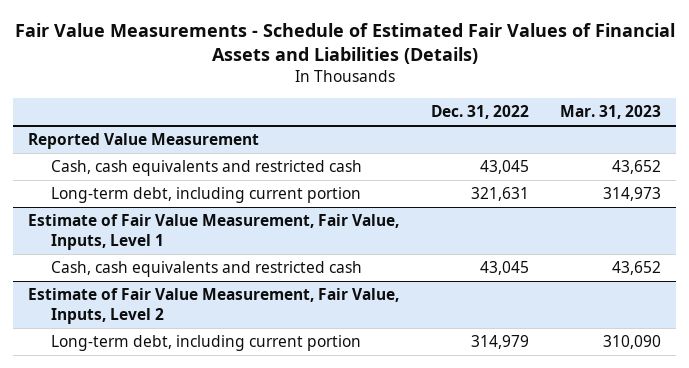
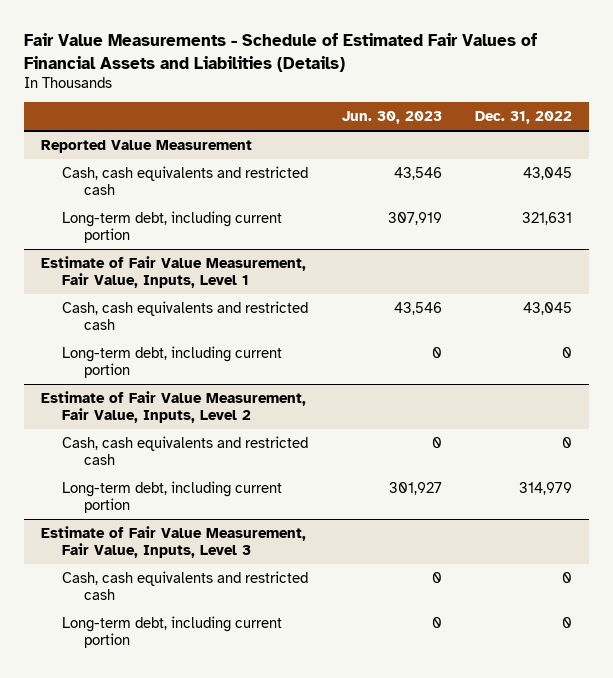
[559,105,661,120] Mar. 31, 2023 -> none
none -> [341,111,442,125] Jun. 30, 2023
none -> [62,345,283,378] Long-term debt, including current portion
none -> [62,435,309,465] Cash, cash equivalents and restricted cash
none -> [40,525,306,558] Estimate of Fair Value Measurement, Fair Value, Inputs, Level 3
none -> [62,570,309,600] Cash, cash equivalents and restricted cash
none -> [62,615,283,648] Long-term debt, including current portion

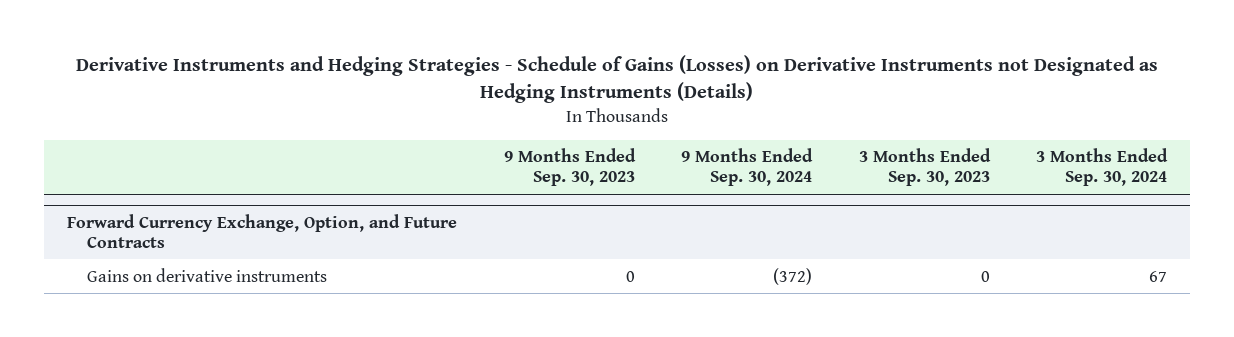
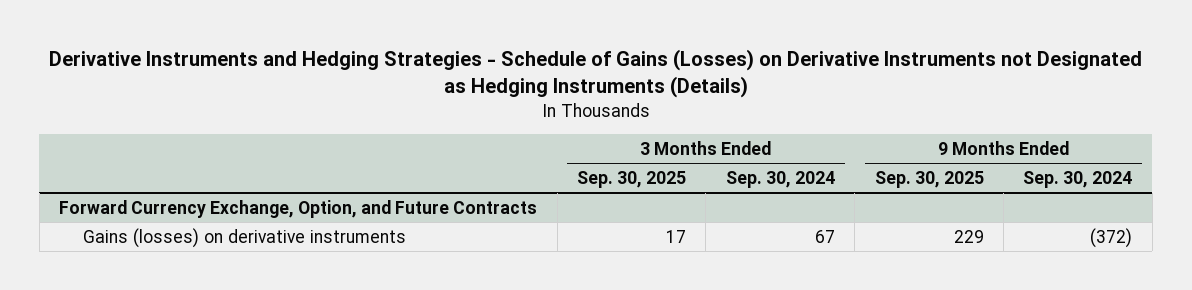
[503,148,636,187] 9 Months Ended Sep. 30, 2023 -> none
[858,148,991,187] 3 Months Ended Sep. 30, 2023 -> none
none -> [577,171,687,189] Sep. 30, 2025
none -> [874,171,984,189] Sep. 30, 2025
[87,267,328,282] Gains on derivative instruments -> [82,227,406,248] Gains (losses) on derivative instruments

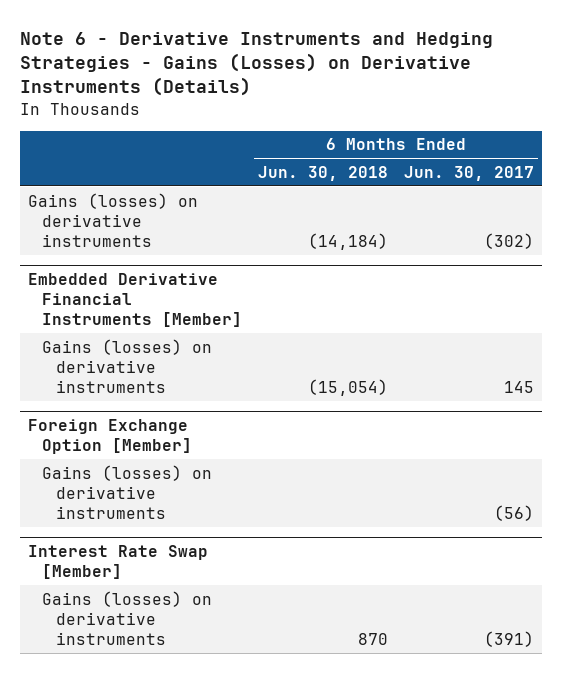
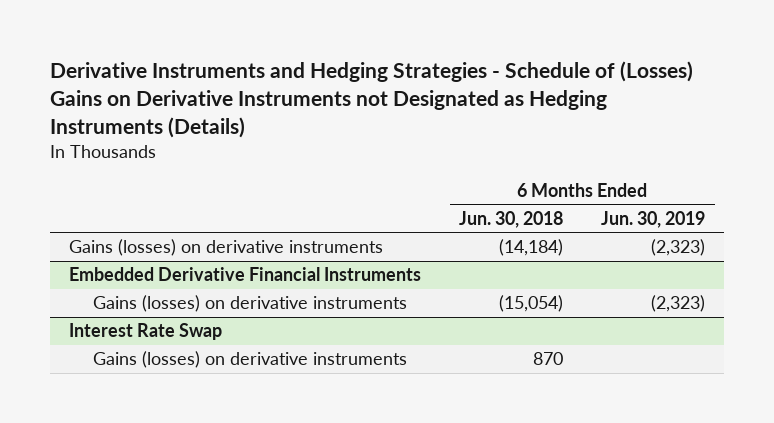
[20,31,494,97] Note 6 - Derivative Instruments and Hedging Strategies - Gains (Losses) on Derivative Instruments (Details) -> [49,60,693,139] Derivative Instruments and Hedging Strategies - Schedule of (Losses) Gains on Derivative Instruments not Designated as Hedging Instruments (Details)
[403,165,534,181] Jun. 30, 2017 -> none
none -> [601,210,706,228] Jun. 30, 2019
[28,272,242,328] Embedded Derivative Financial Instruments [Member] -> [68,267,421,282] Embedded Derivative Financial Instruments
[28,418,192,455] Foreign Exchange Option [Member] -> none
[41,464,212,520] Gains (losses) on derivative instruments -> none
[28,544,209,580] Interest Rate Swap [Member] -> [68,323,222,341] Interest Rate Swap

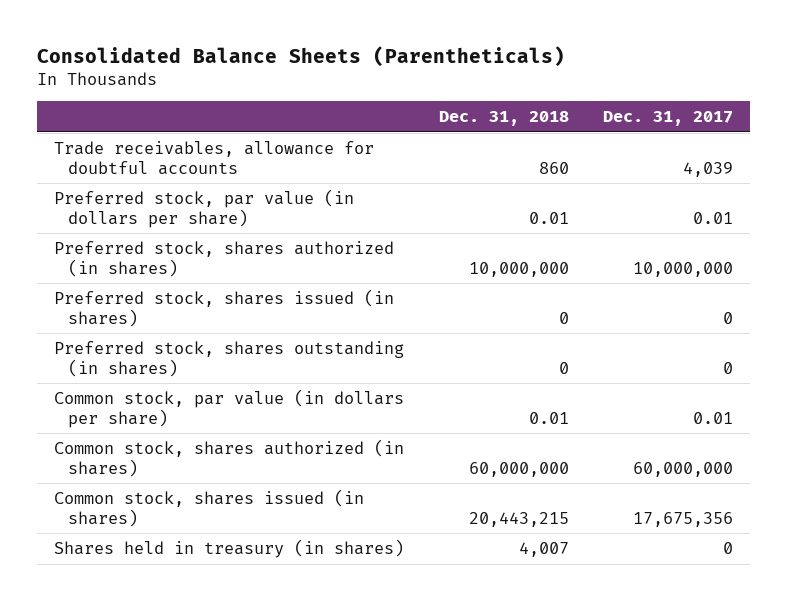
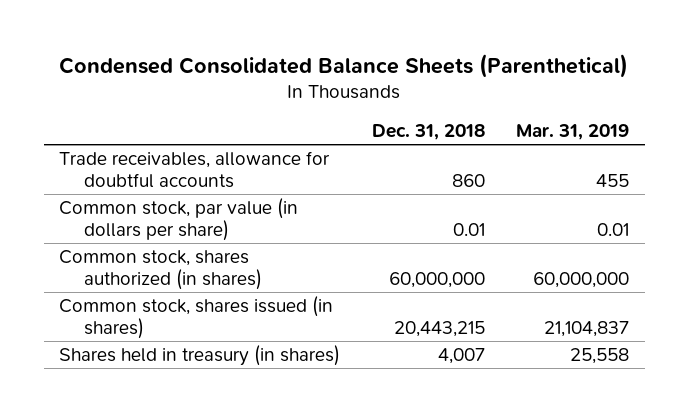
[37,45,566,67] Consolidated Balance Sheets (Parentheticals) -> [59,54,629,79] Condensed Consolidated Balance Sheets (Parenthetical)
[602,111,733,127] Dec. 31, 2017 -> none
none -> [516,124,630,141] Mar. 31, 2019
[54,189,355,228] Preferred stock, par value (in dollars per share) -> none
[54,241,395,277] Preferred stock, shares authorized (in shares) -> none
[54,289,395,327] Preferred stock, shares issued (in shares) -> none
[54,341,405,377] Preferred stock, shares outstanding (in shares) -> none

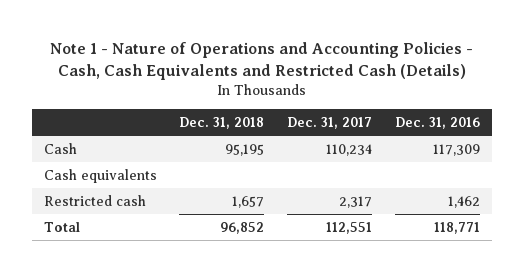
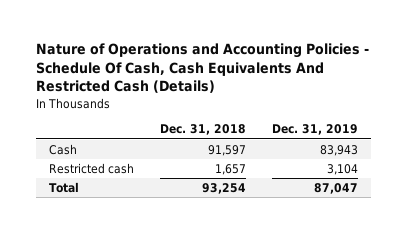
[49,41,473,80] Note 1 - Nature of Operations and Accounting Policies - Cash, Cash Equivalents and Restricted Cash (Details) -> [35,43,369,94] Nature of Operations and Accounting Policies - Schedule Of Cash, Cash Equivalents And Restricted Cash (Details)
[287,116,373,129] Dec. 31, 2017 -> none
[395,116,481,129] Dec. 31, 2016 -> none
none -> [272,124,359,136] Dec. 31, 2019
[43,169,157,184] Cash equivalents -> none
[225,144,265,157] 95,195 -> [208,144,247,156] 91,597
[220,222,265,235] 96,852 -> [202,182,247,194] 93,254

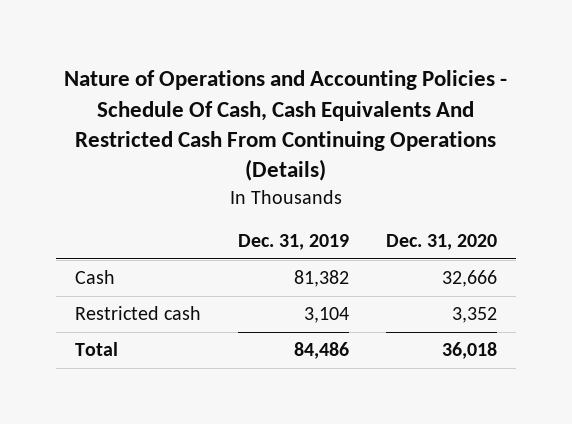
[35,43,369,94] Nature of Operations and Accounting Policies - Schedule Of Cash, Cash Equivalents And Restricted Cash (Details) -> [63,70,507,182] Nature of Operations and Accounting Policies - Schedule Of Cash, Cash Equivalents And Restricted Cash From Continuing Operations (Details)
[160,124,247,136] Dec. 31, 2018 -> none
none -> [386,234,498,251] Dec. 31, 2020
[320,144,359,156] 83,943 -> [293,270,349,288] 81,382
[314,182,359,194] 87,047 -> [293,342,349,360] 84,486

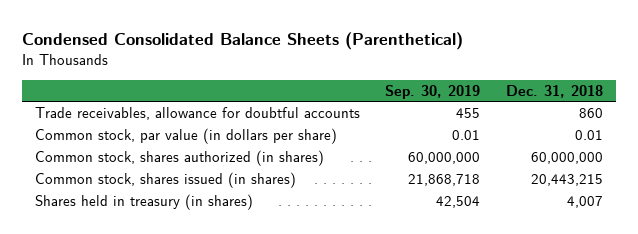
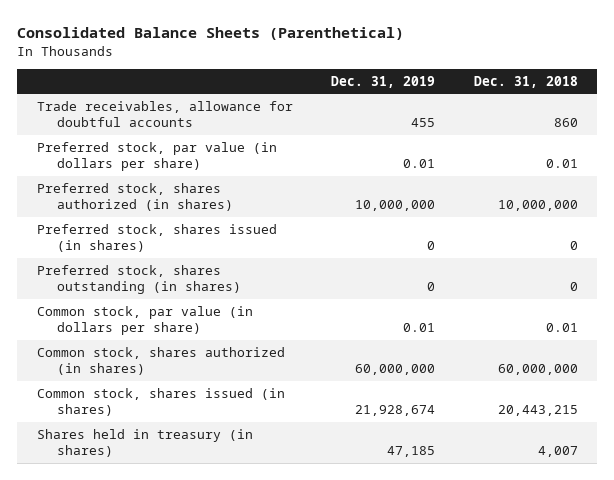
[21,31,463,50] Condensed Consolidated Balance Sheets (Parenthetical) -> [17,26,405,40] Consolidated Balance Sheets (Parenthetical)
[385,84,481,99] Sep. 30, 2019 -> none
none -> [331,75,436,88] Dec. 31, 2019
none -> [36,142,277,172] Preferred stock, par value (in dollars per share)
none -> [36,183,233,212] Preferred stock, shares authorized (in shares)
none -> [36,224,277,253] Preferred stock, shares issued (in shares)
none -> [36,265,241,295] Preferred stock, shares outstanding (in shares)

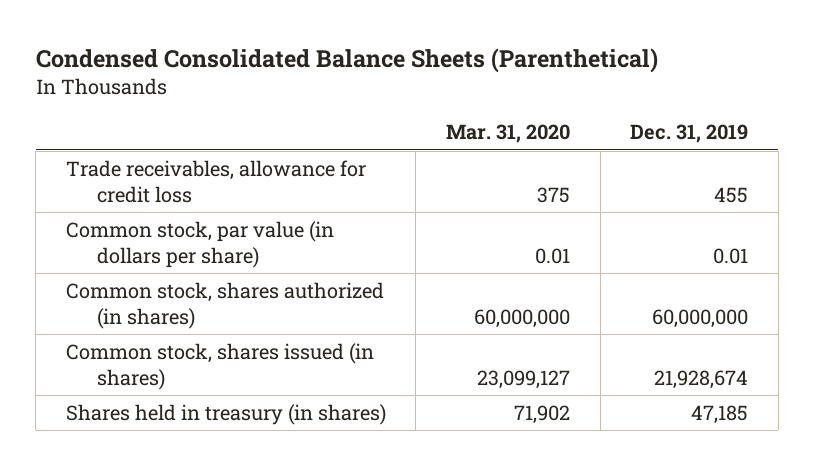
[17,26,405,40] Consolidated Balance Sheets (Parenthetical) -> [35,48,658,74] Condensed Consolidated Balance Sheets (Parenthetical)
[473,75,578,88] Dec. 31, 2018 -> none
none -> [445,124,570,144] Mar. 31, 2020
[36,142,277,172] Preferred stock, par value (in dollars per share) -> none
[36,183,233,212] Preferred stock, shares authorized (in shares) -> none
[36,224,277,253] Preferred stock, shares issued (in shares) -> none
[36,265,241,295] Preferred stock, shares outstanding (in shares) -> none
[36,101,293,128] Trade receivables, allowance for doubtful accounts -> [65,159,366,204] Trade receivables, allowance for credit loss

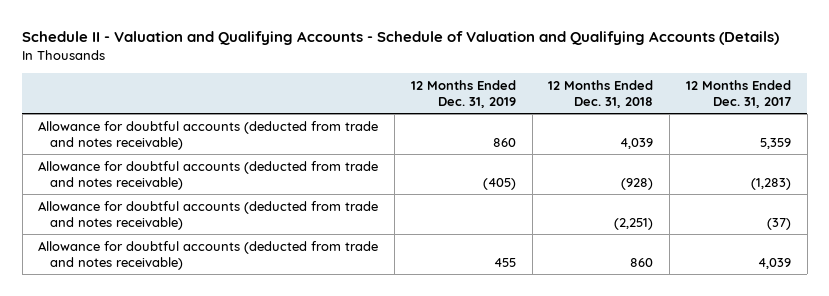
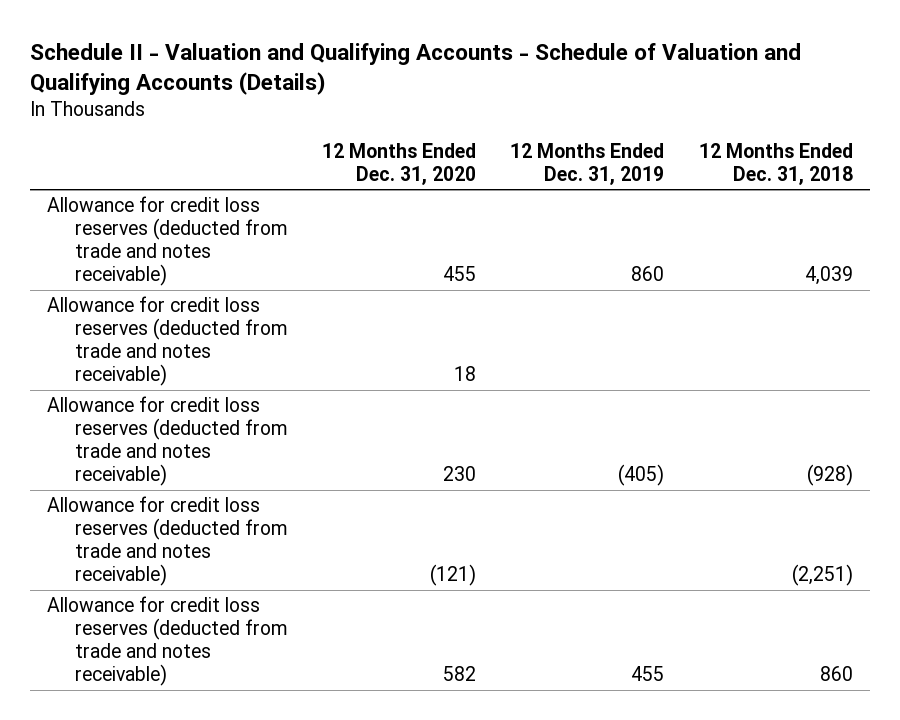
[685,79,791,108] 12 Months Ended Dec. 31, 2017 -> none
none -> [321,142,476,185] 12 Months Ended Dec. 31, 2020
[38,120,379,150] Allowance for doubtful accounts (deducted from trade and notes receivable) -> [46,196,288,287] Allowance for credit loss reserves (deducted from trade and notes receivable)
none -> [46,296,288,387] Allowance for credit loss reserves (deducted from trade and notes receivable)
[38,160,379,190] Allowance for doubtful accounts (deducted from trade and notes receivable) -> [46,396,288,487] Allowance for credit loss reserves (deducted from trade and notes receivable)
[38,200,379,230] Allowance for doubtful accounts (deducted from trade and notes receivable) -> [46,496,288,587] Allowance for credit loss reserves (deducted from trade and notes receivable)
[38,240,379,270] Allowance for doubtful accounts (deducted from trade and notes receivable) -> [46,596,288,687] Allowance for credit loss reserves (deducted from trade and notes receivable)

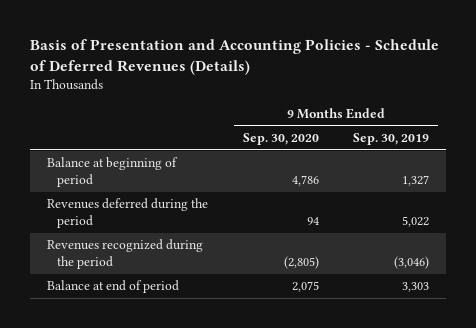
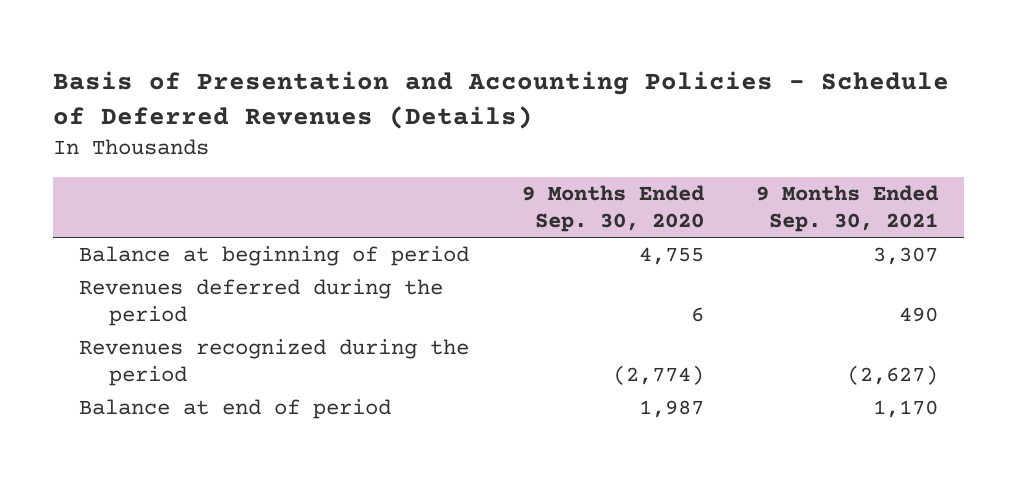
[353,133,430,146] Sep. 30, 2019 -> none
none -> [755,185,939,233] 9 Months Ended Sep. 30, 2021
[291,175,319,187] 4,786 -> [638,247,704,266] 4,755
[306,217,319,226] 94 -> [690,306,704,322] 6
[283,256,319,270] (2,805) -> [612,364,704,385] (2,774)
[291,281,319,293] 2,075 -> [638,400,704,419] 1,987

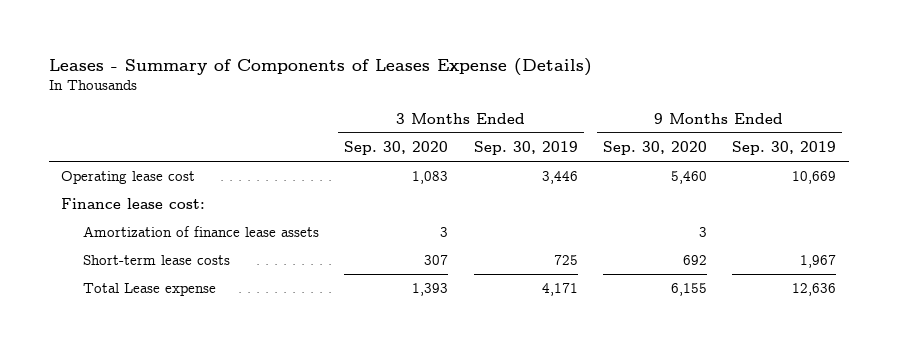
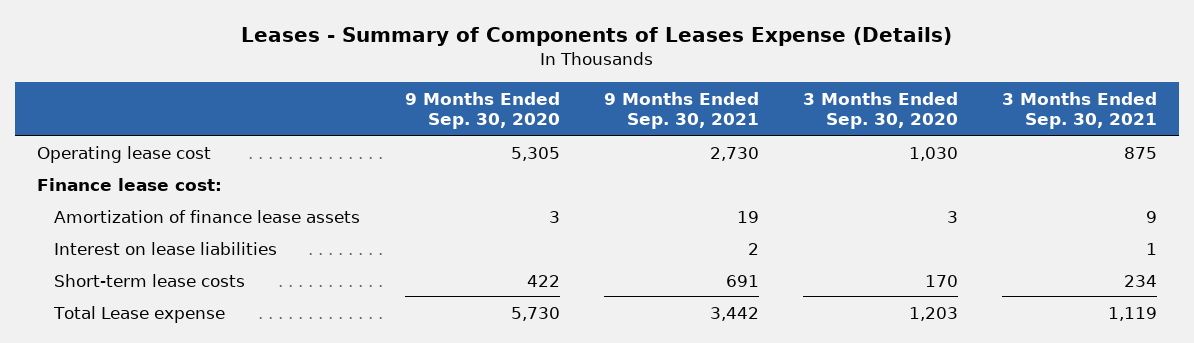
[473,140,578,155] Sep. 30, 2019 -> none
[732,140,837,155] Sep. 30, 2019 -> none
none -> [603,91,759,130] 9 Months Ended Sep. 30, 2021
none -> [1002,91,1158,130] 3 Months Ended Sep. 30, 2021
[412,171,449,185] 1,083 -> [909,146,959,161] 1,030
[670,171,707,185] 5,460 -> [510,146,560,161] 5,305
none -> [54,241,278,255] Interest on lease liabilities
[424,255,449,266] 307 -> [925,274,959,287] 170
[682,255,707,266] 692 -> [526,274,560,287] 422
[412,283,449,297] 1,393 -> [909,306,959,321] 1,203
[670,283,707,297] 6,155 -> [510,306,560,321] 5,730

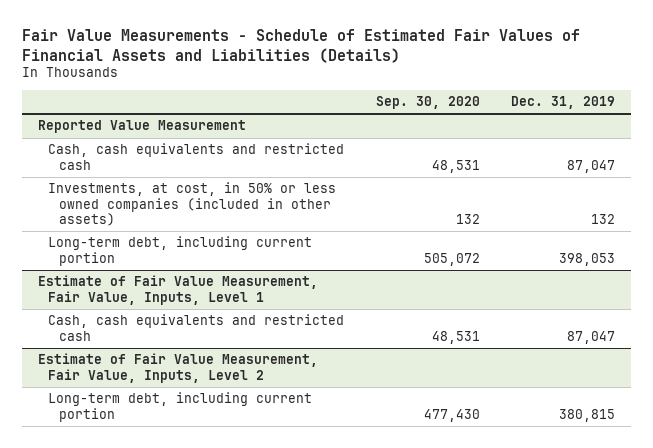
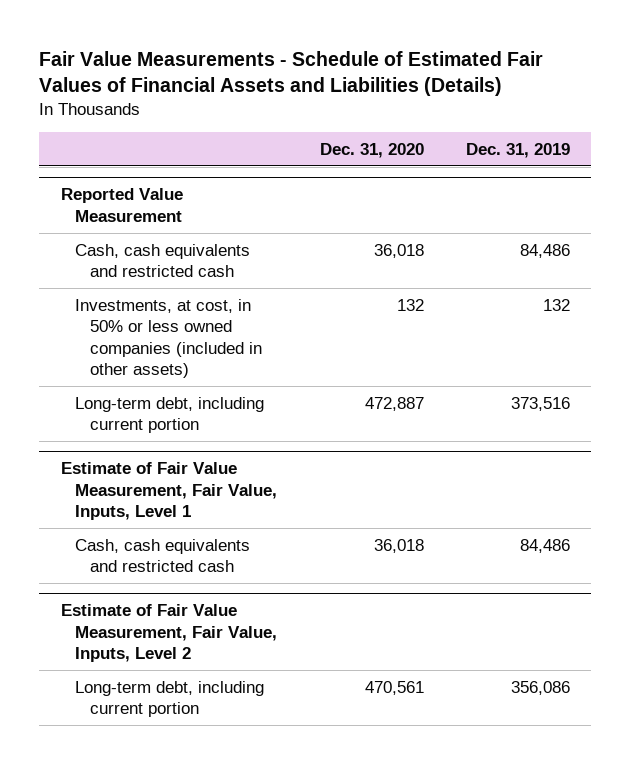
[375,95,480,109] Sep. 30, 2020 -> none
none -> [319,142,424,158] Dec. 31, 2020
[567,159,616,173] 87,047 -> [519,243,570,258] 84,486
[559,252,616,266] 398,053 -> [510,396,570,411] 373,516
[567,330,616,344] 87,047 -> [519,538,570,553] 84,486
[559,408,616,422] 380,815 -> [510,680,570,695] 356,086

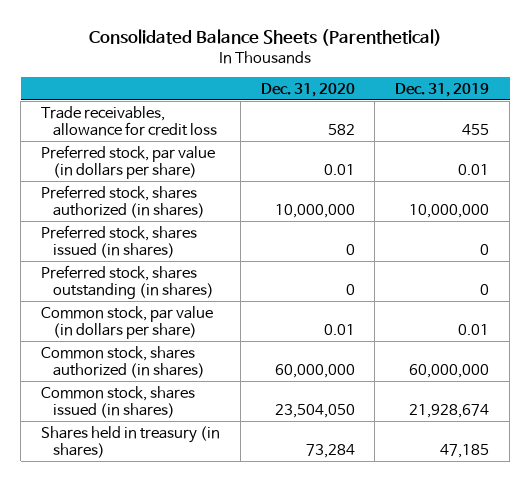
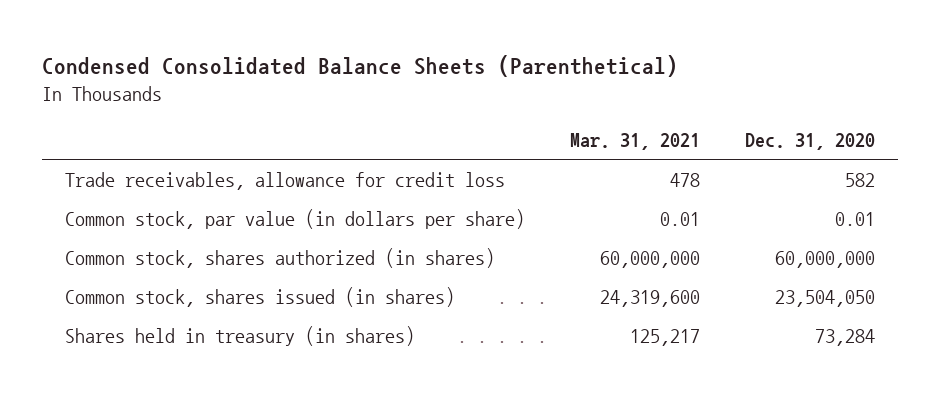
[89,29,443,47] Consolidated Balance Sheets (Parenthetical) -> [42,55,679,78] Condensed Consolidated Balance Sheets (Parenthetical)
[395,82,490,97] Dec. 31, 2019 -> none
none -> [569,133,700,151] Mar. 31, 2021
[40,144,215,180] Preferred stock, par value (in dollars per share) -> none
[40,184,205,219] Preferred stock, shares authorized (in shares) -> none
[40,224,197,259] Preferred stock, shares issued (in shares) -> none
[40,264,214,300] Preferred stock, shares outstanding (in shares) -> none

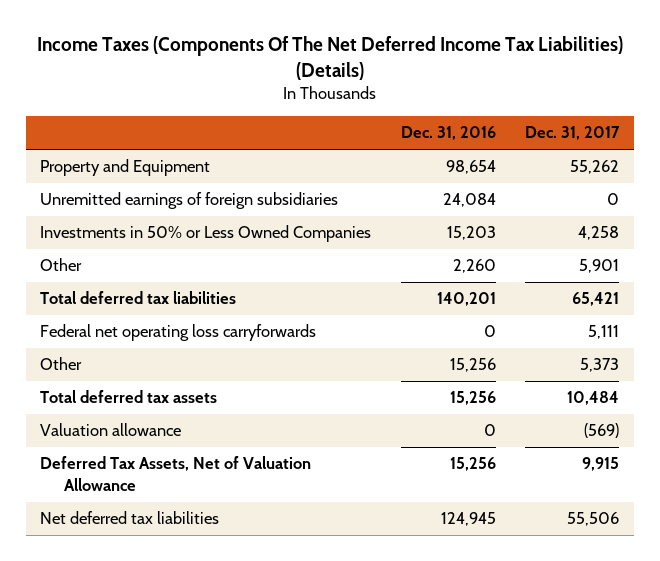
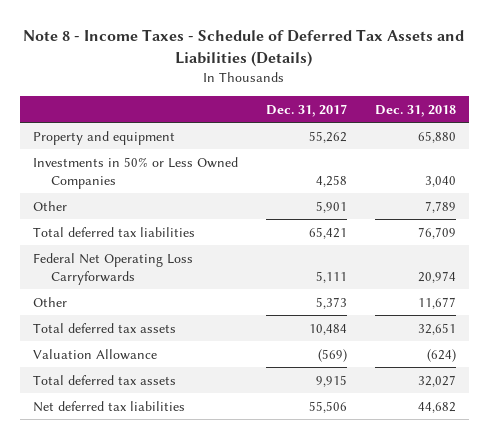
[36,36,623,81] Income Taxes (Components Of The Net Deferred Income Tax Liabilities) (Details) -> [23,29,465,67] Note 8 - Income Taxes - Schedule of Deferred Tax Assets and Liabilities (Details)
[400,126,496,141] Dec. 31, 2016 -> none
none -> [374,104,456,117] Dec. 31, 2018
[40,192,339,210] Unremitted earnings of foreign subsidiaries -> none
[40,159,211,177] Property and Equipment -> [33,130,176,145] Property and equipment
[40,324,317,342] Federal net operating loss carryforwards -> [33,252,194,285] Federal Net Operating Loss Carryforwards
[40,423,182,437] Valuation allowance -> [33,348,158,360] Valuation Allowance
[40,456,312,491] Deferred Tax Assets, Net of Valuation Allowance -> [33,374,177,385] Total deferred tax assets

